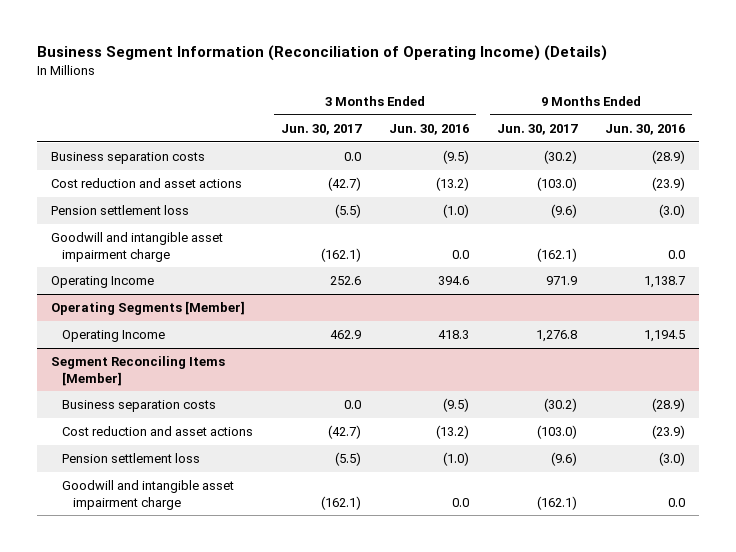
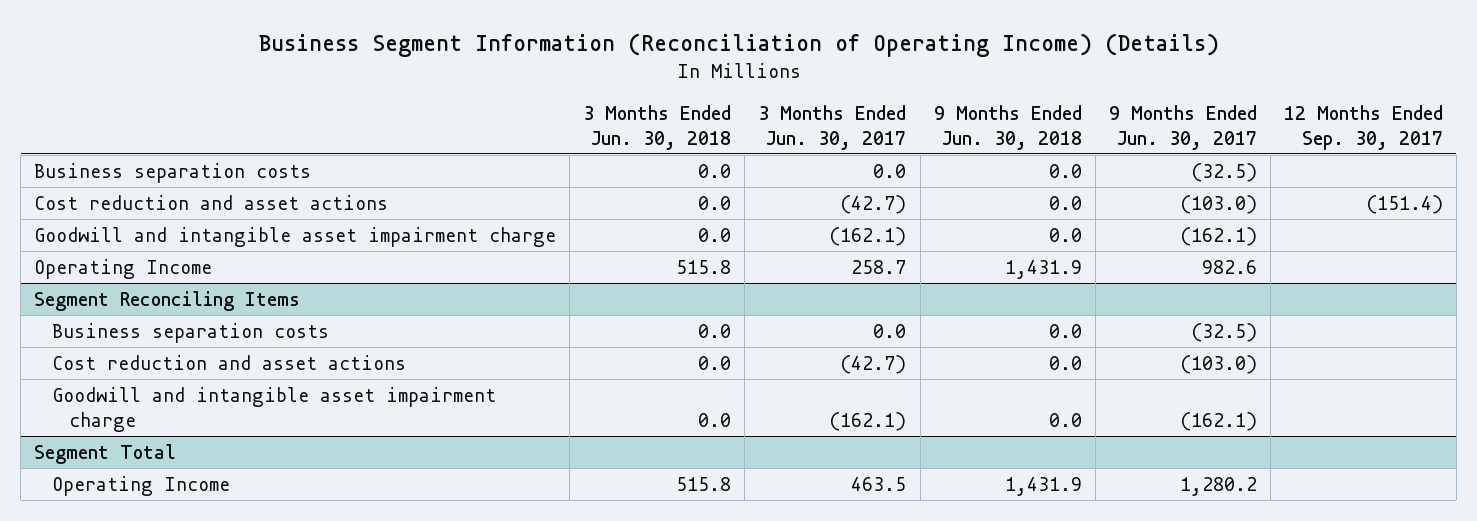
[388,123,469,135] Jun. 30, 2016 -> none
[604,123,685,135] Jun. 30, 2016 -> none
none -> [583,104,732,150] 3 Months Ended Jun. 30, 2018
none -> [933,104,1082,150] 9 Months Ended Jun. 30, 2018
none -> [1283,104,1443,150] 12 Months Ended Sep. 30, 2017
[543,150,577,165] (30.2) -> [1190,162,1257,182] (32.5)
[51,205,190,216] Pension settlement loss -> none
[51,301,246,316] Operating Segments [Member] -> none
[62,330,166,343] Operating Income -> none
[330,276,362,286] 252.6 -> [851,259,907,274] 258.7
[545,276,577,286] 971.9 -> [1201,259,1257,274] 982.6
[51,356,226,386] Segment Reconciling Items [Member] -> [34,290,301,311] Segment Reconciling Items
[543,398,577,413] (30.2) -> [1190,322,1257,342] (32.5)
[62,453,201,464] Pension settlement loss -> none
none -> [34,443,177,464] Segment Total
none -> [51,475,230,496] Operating Income

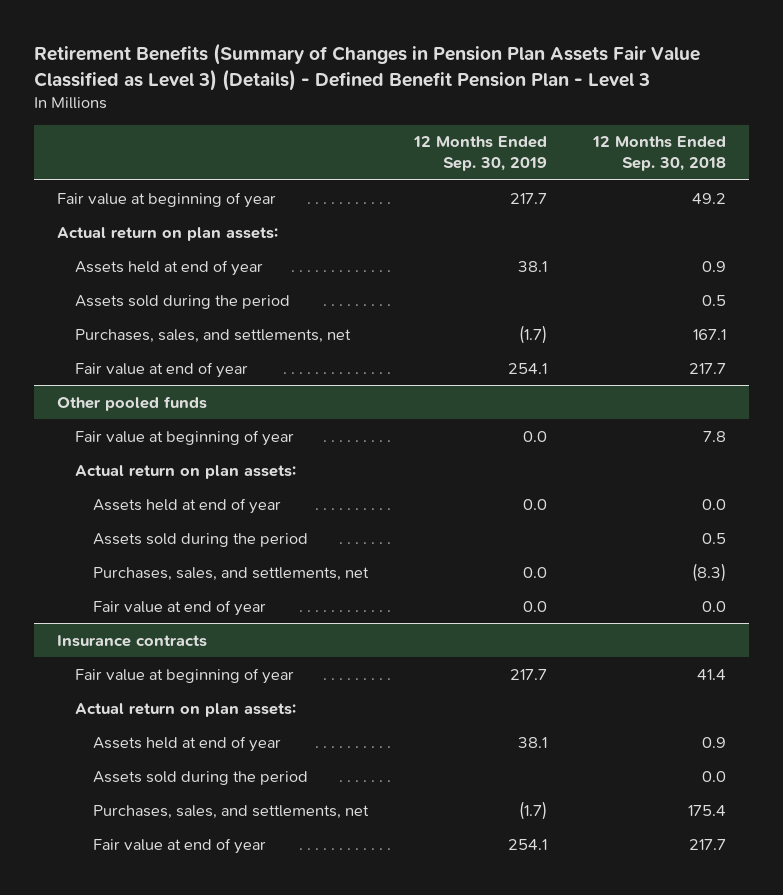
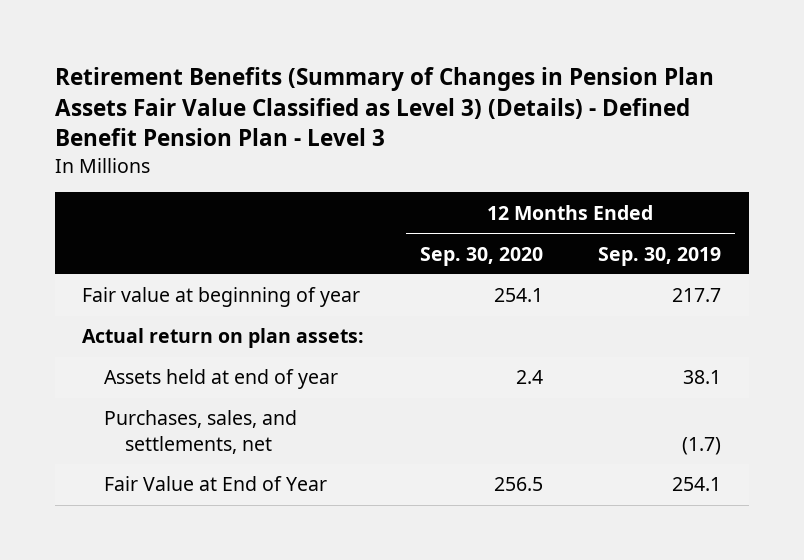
[592,136,727,172] 12 Months Ended Sep. 30, 2018 -> none
none -> [419,246,543,266] Sep. 30, 2020
[75,294,291,309] Assets sold during the period -> none
[57,395,208,411] Other pooled funds -> none
[75,429,295,446] Fair value at beginning of year -> none
[75,464,297,479] Actual return on plan assets: -> none
[92,497,281,514] Assets held at end of year -> none
[92,532,308,547] Assets sold during the period -> none
[92,566,369,581] Purchases, sales, and settlements, net -> none
[92,599,266,616] Fair value at end of year -> none
[57,634,208,647] Insurance contracts -> none
[75,667,295,684] Fair value at beginning of year -> none
[75,702,297,717] Actual return on plan assets: -> none
[92,735,281,752] Assets held at end of year -> none
[92,770,308,785] Assets sold during the period -> none
[92,804,369,819] Purchases, sales, and settlements, net -> none
[92,837,266,854] Fair value at end of year -> none
[75,361,249,378] Fair value at end of year -> [103,476,327,492] Fair Value at End of Year

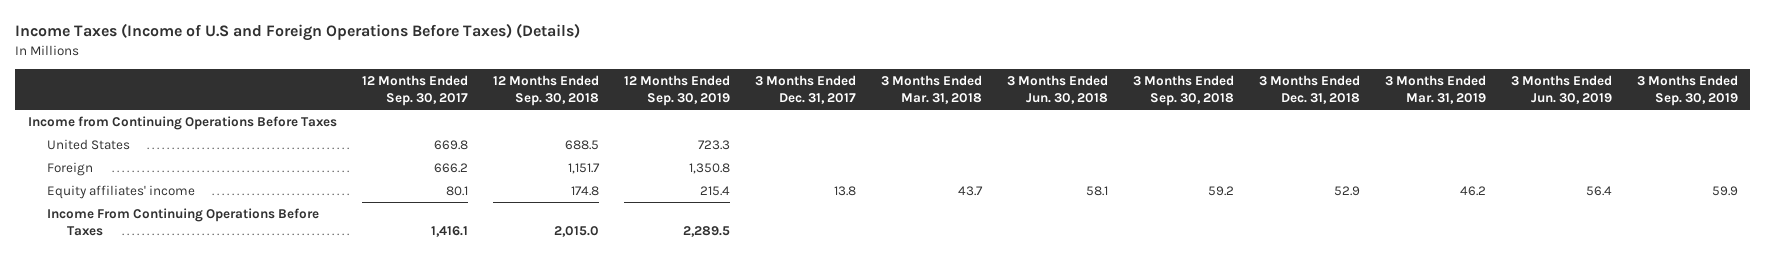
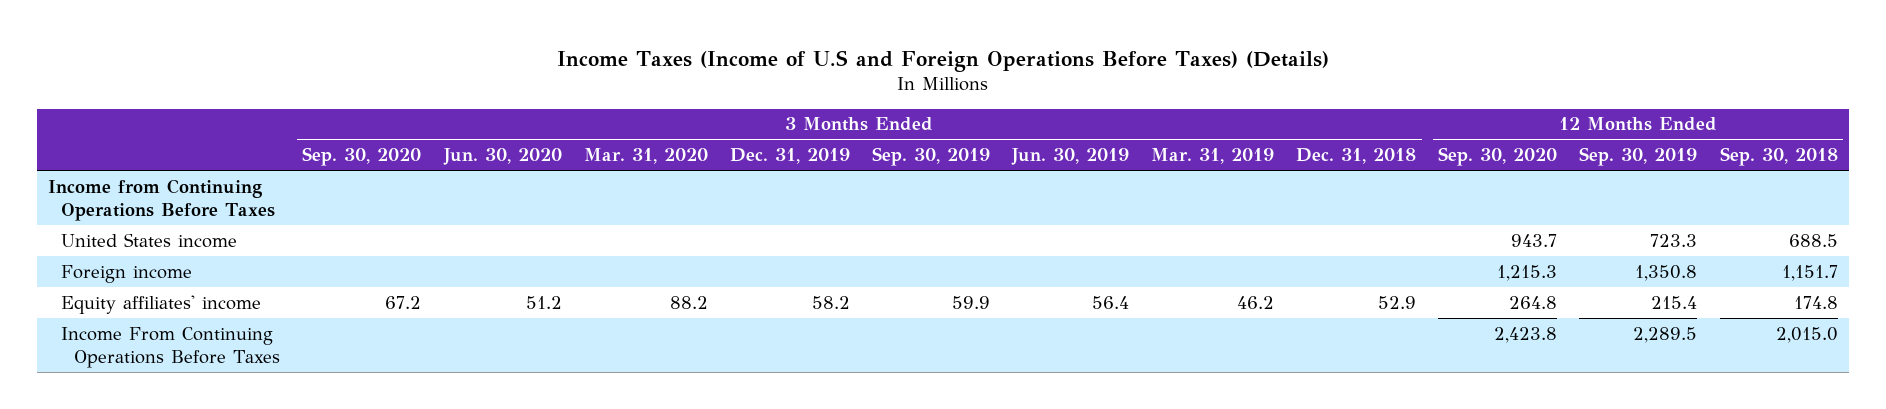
[361,74,468,106] 12 Months Ended Sep. 30, 2017 -> none
[754,74,856,104] 3 Months Ended Dec. 31, 2017 -> none
[880,74,982,104] 3 Months Ended Mar. 31, 2018 -> none
[1006,74,1108,104] 3 Months Ended Jun. 30, 2018 -> none
[1132,74,1234,106] 3 Months Ended Sep. 30, 2018 -> none
none -> [302,147,422,167] Sep. 30, 2020
none -> [442,148,562,166] Jun. 30, 2020
none -> [583,148,708,165] Mar. 31, 2020
none -> [729,148,850,165] Dec. 31, 2019
none -> [1438,147,1558,167] Sep. 30, 2020
[47,139,131,151] United States -> [61,232,238,248] United States income
[47,162,94,177] Foreign -> [61,264,193,283] Foreign income

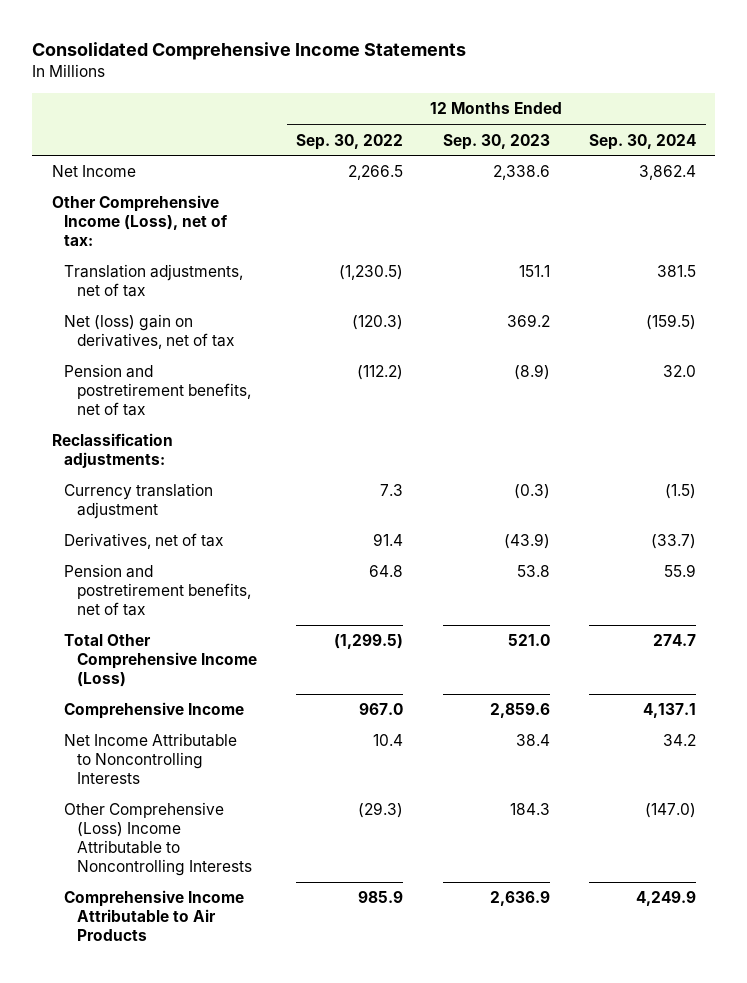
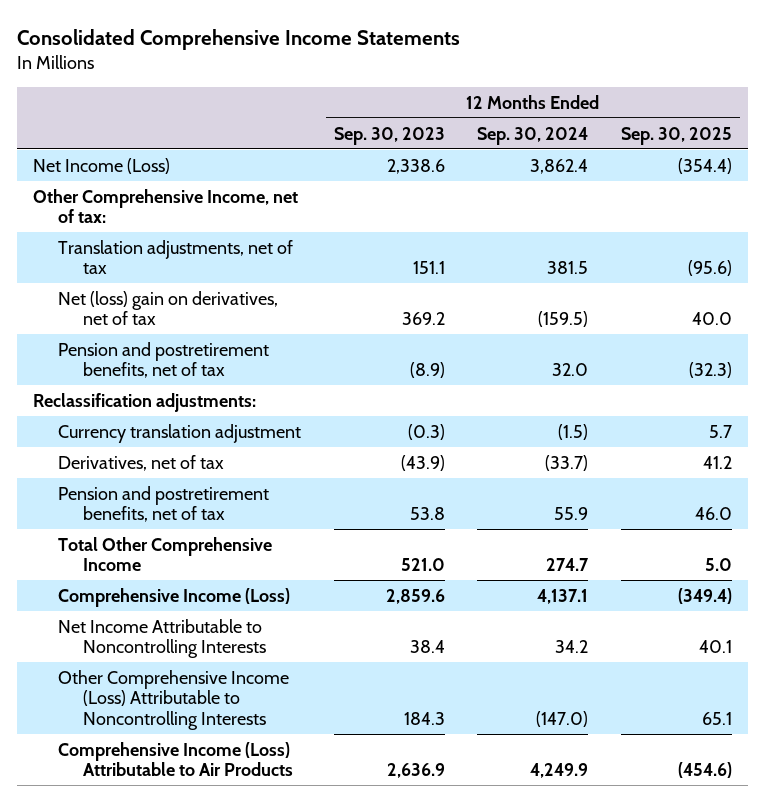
[296,133,404,150] Sep. 30, 2022 -> none
none -> [620,126,732,145] Sep. 30, 2025
[51,165,136,178] Net Income -> [33,157,171,174] Net Income (Loss)
[51,195,229,246] Other Comprehensive Income (Loss), net of tax: -> [33,188,299,224] Other Comprehensive Income, net of tax:
[64,634,258,687] Total Other Comprehensive Income (Loss) -> [58,536,273,572] Total Other Comprehensive Income
[64,702,245,720] Comprehensive Income -> [58,587,291,607] Comprehensive Income (Loss)
[64,802,253,876] Other Comprehensive (Loss) Income Attributable to Noncontrolling Interests -> [58,669,290,730] Other Comprehensive Income (Loss) Attributable to Noncontrolling Interests
[64,890,245,941] Comprehensive Income Attributable to Air Products -> [58,741,294,777] Comprehensive Income (Loss) Attributable to Air Products

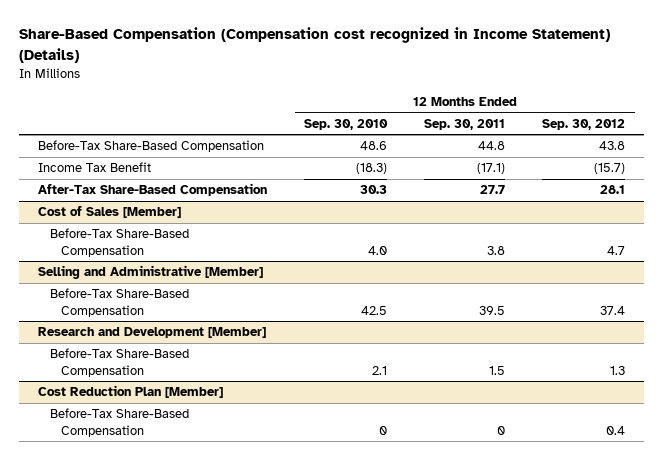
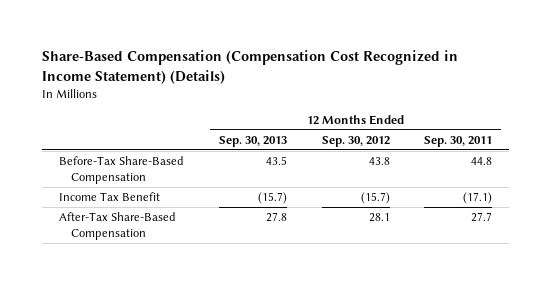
[18,27,610,63] Share-Based Compensation (Compensation cost recognized in Income Statement) (Details) -> [42,50,459,84] Share-Based Compensation (Compensation Cost Recognized in Income Statement) (Details)
[303,118,388,130] Sep. 30, 2010 -> none
none -> [218,135,287,147] Sep. 30, 2013
[37,206,181,219] Cost of Sales [Member] -> none
[49,228,189,257] Before-Tax Share-Based Compensation -> none
[37,265,263,280] Selling and Administrative [Member] -> none
[49,288,189,317] Before-Tax Share-Based Compensation -> none
[37,327,266,339] Research and Development [Member] -> none
[49,348,189,377] Before-Tax Share-Based Compensation -> none
[37,385,223,399] Cost Reduction Plan [Member] -> none
[49,408,189,437] Before-Tax Share-Based Compensation -> none

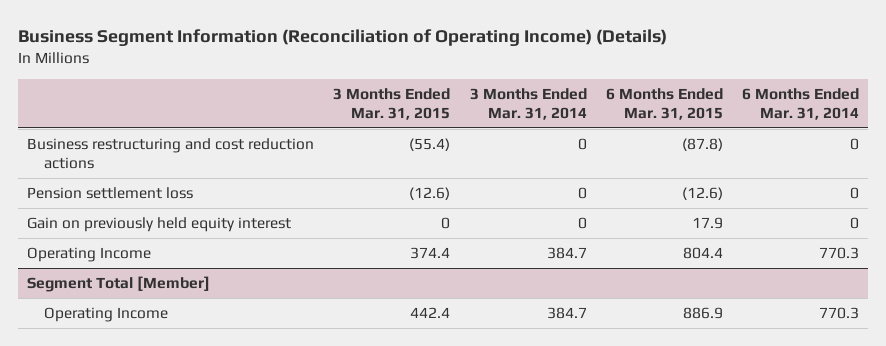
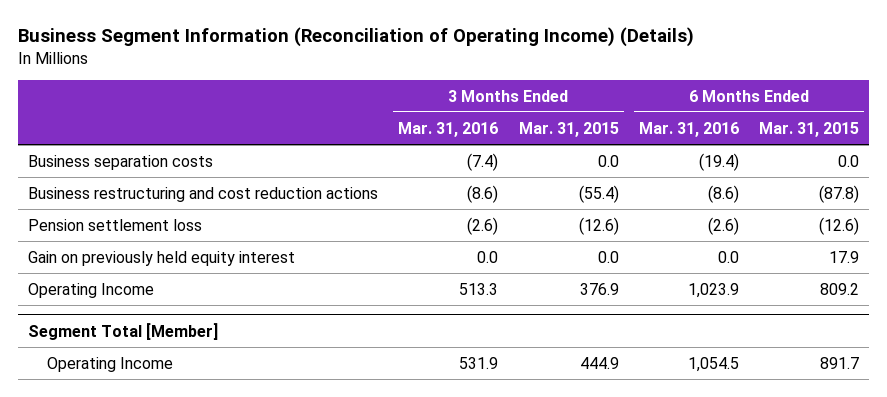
[469,87,587,121] 3 Months Ended Mar. 31, 2014 -> none
[741,87,859,121] 6 Months Ended Mar. 31, 2014 -> none
none -> [398,121,499,137] Mar. 31, 2016
none -> [638,121,739,137] Mar. 31, 2016
none -> [27,154,213,170] Business separation costs
[441,217,451,230] 0 -> [597,250,619,263] 0.0
[410,247,451,260] 374.4 -> [579,282,619,295] 376.9
[682,247,723,260] 804.4 -> [820,282,860,295] 809.2
[410,307,451,319] 442.4 -> [579,356,619,369] 444.9
[682,307,723,320] 886.9 -> [820,356,860,369] 891.7

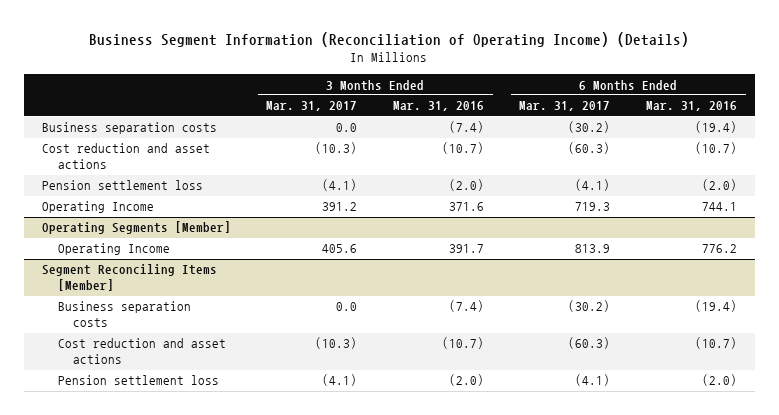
[518,121,619,137] Mar. 31, 2015 -> none
[759,121,860,137] Mar. 31, 2015 -> none
none -> [266,101,358,112] Mar. 31, 2017
none -> [519,101,611,112] Mar. 31, 2017
[27,250,295,266] Gain on previously held equity interest -> none
[27,186,378,202] Business restructuring and cost reduction actions -> [41,143,210,170] Cost reduction and asset actions
[467,184,499,203] (8.6) -> [441,142,484,155] (10.7)
[707,184,739,203] (8.6) -> [694,142,737,155] (10.7)
[467,216,499,235] (2.6) -> [448,179,484,192] (2.0)
[707,216,739,235] (2.6) -> [701,179,737,192] (2.0)
[459,282,499,295] 513.3 -> [448,202,484,212] 371.6
[687,282,739,298] 1,023.9 -> [701,202,737,212] 744.1
[27,322,218,340] Segment Total [Member] -> [41,221,231,235] Operating Segments [Member]
[459,356,499,369] 531.9 -> [448,244,484,254] 391.7
[687,356,739,372] 1,054.5 -> [701,244,737,254] 776.2
none -> [41,264,217,292] Segment Reconciling Items [Member]
none -> [57,301,191,328] Business separation costs
none -> [57,338,226,365] Cost reduction and asset actions
none -> [57,375,219,386] Pension settlement loss

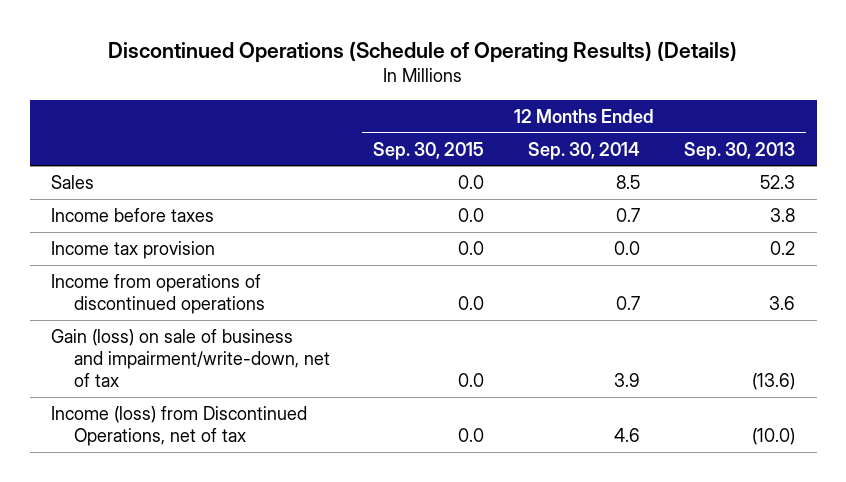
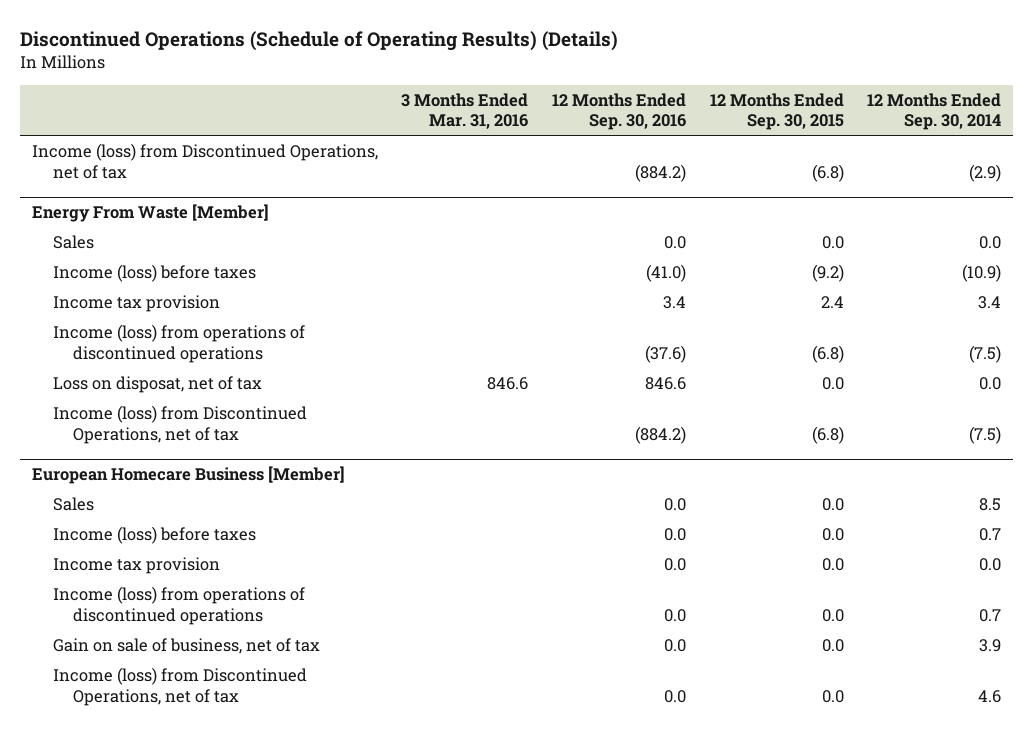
[683,141,795,160] Sep. 30, 2013 -> none
none -> [401,92,529,130] 3 Months Ended Mar. 31, 2016
none -> [552,92,687,131] 12 Months Ended Sep. 30, 2016
none -> [31,143,378,179] Income (loss) from Discontinued Operations, net of tax
none -> [31,204,269,223] Energy From Waste [Member]
none -> [52,235,94,250] Sales
none -> [52,264,256,283] Income (loss) before taxes
none -> [52,295,220,313] Income tax provision
none -> [52,324,305,363] Income (loss) from operations of discontinued operations
none -> [52,376,262,394] Loss on disposat, net of tax
none -> [52,405,307,444] Income (loss) from Discontinued Operations, net of tax
none -> [31,466,345,485] European Homecare Business [Member]
[51,207,215,222] Income before taxes -> [52,526,256,545] Income (loss) before taxes
[51,273,265,314] Income from operations of discontinued operations -> [52,586,305,625] Income (loss) from operations of discontinued operations
[51,328,330,387] Gain (loss) on sale of business and impairment/write-down, net of tax -> [52,638,320,655] Gain on sale of business, net of tax

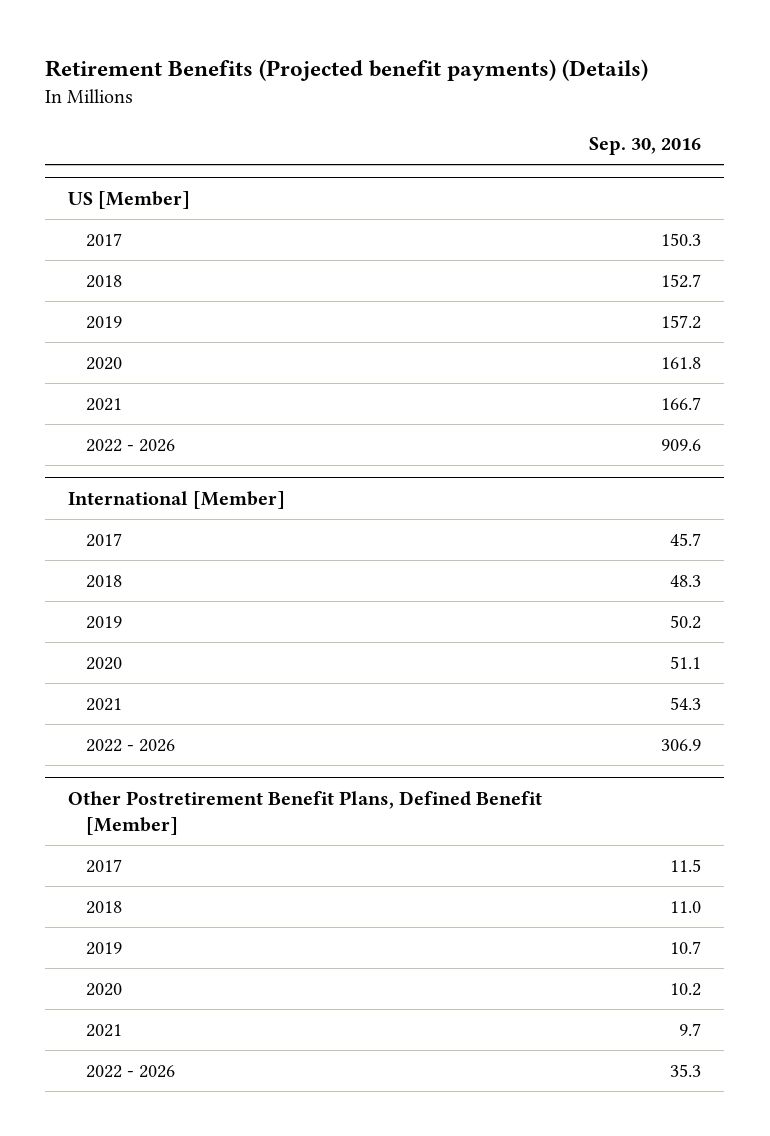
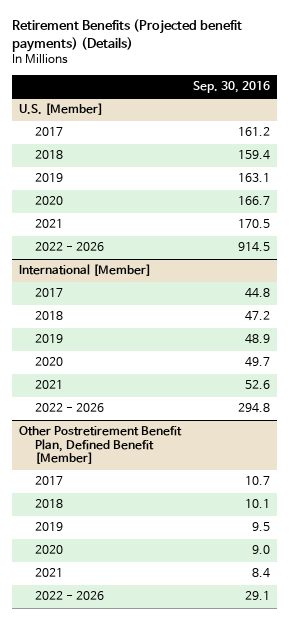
[68,190,191,209] US [Member] -> [18,103,103,116] U.S. [Member]
[661,233,702,247] 150.3 -> [238,127,271,137] 161.2
[661,274,702,289] 152.7 -> [238,150,271,161] 159.4
[661,315,702,330] 157.2 -> [238,173,271,183] 163.1
[661,357,702,370] 161.8 -> [238,196,271,206] 166.7
[661,397,702,411] 166.7 -> [238,219,271,229] 170.5
[661,439,702,452] 909.6 -> [238,242,271,253] 914.5
[670,533,702,547] 45.7 -> [245,288,271,299] 44.8
[670,575,702,588] 48.3 -> [245,311,271,322] 47.2
[670,615,702,630] 50.2 -> [245,334,271,345] 48.9
[670,656,702,670] 51.1 -> [245,357,271,368] 49.7
[670,697,702,711] 54.3 -> [245,380,271,390] 52.6
[661,739,702,752] 306.9 -> [238,403,271,414] 294.8
[68,790,543,835] Other Postretirement Benefit Plans, Defined Benefit [Member] -> [18,426,182,465] Other Postretirement Benefit Plan, Defined Benefit [Member]
[670,859,702,873] 11.5 -> [245,476,271,486] 10.7
[670,901,702,914] 11.0 -> [245,499,271,509] 10.1
[670,941,702,955] 10.7 -> [252,522,271,532] 9.5
[670,983,702,997] 10.2 -> [252,545,271,555] 9.0
[679,1023,702,1037] 9.7 -> [252,568,271,579] 8.4
[670,1064,702,1078] 35.3 -> [245,591,271,601] 29.1

